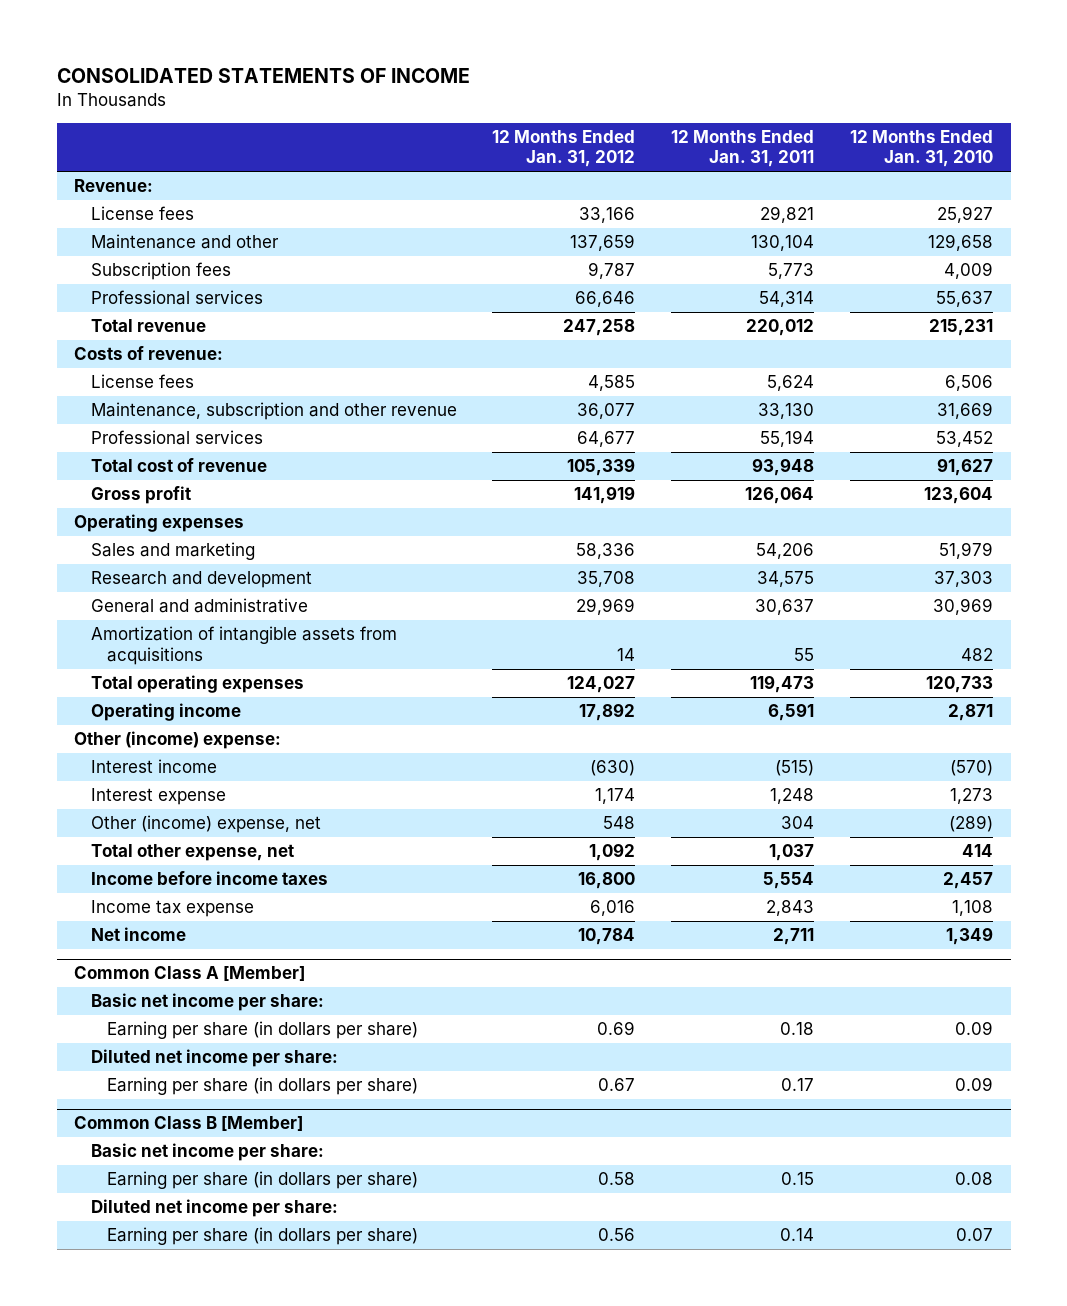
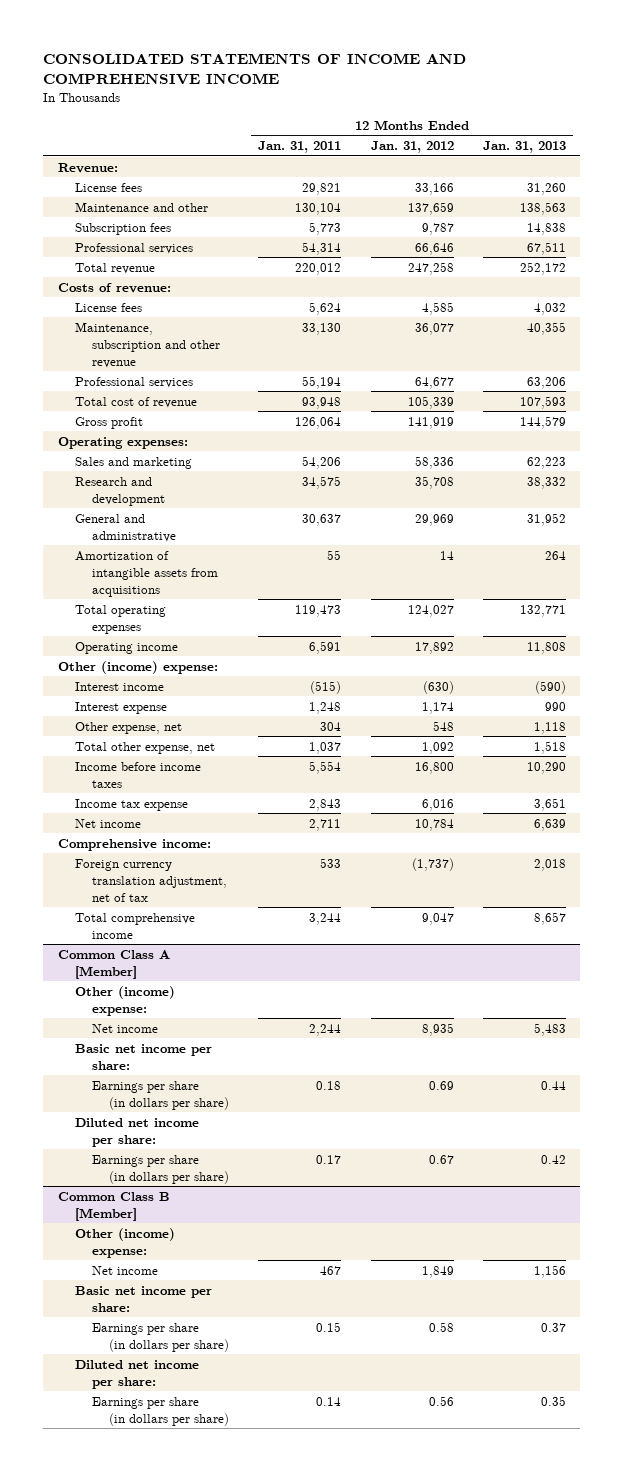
[56,67,470,83] CONSOLIDATED STATEMENTS OF INCOME -> [43,52,467,86] CONSOLIDATED STATEMENTS OF INCOME AND COMPREHENSIVE INCOME
[849,129,993,168] 12 Months Ended Jan. 31, 2010 -> none
none -> [482,141,566,154] Jan. 31, 2013
[74,514,245,533] Operating expenses -> [57,436,188,449] Operating expenses:
[90,815,321,834] Other (income) expense, net -> [75,721,183,734] Other expense, net
none -> [57,838,211,851] Comprehensive income:
none -> [75,858,228,902] Foreign currency translation adjustment, net of tax
none -> [75,912,196,939] Total comprehensive income
none -> [75,985,176,1016] Other (income) expense:
none -> [92,1023,159,1033] Net income
[107,1021,419,1040] Earning per share (in dollars per share) -> [92,1080,230,1110] Earnings per share (in dollars per share)
[107,1077,419,1096] Earning per share (in dollars per share) -> [92,1154,230,1184] Earnings per share (in dollars per share)
none -> [75,1227,176,1258] Other (income) expense:
none -> [92,1265,159,1275] Net income
[107,1171,419,1190] Earning per share (in dollars per share) -> [92,1322,230,1352] Earnings per share (in dollars per share)
[107,1227,419,1246] Earning per share (in dollars per share) -> [92,1396,230,1426] Earnings per share (in dollars per share)

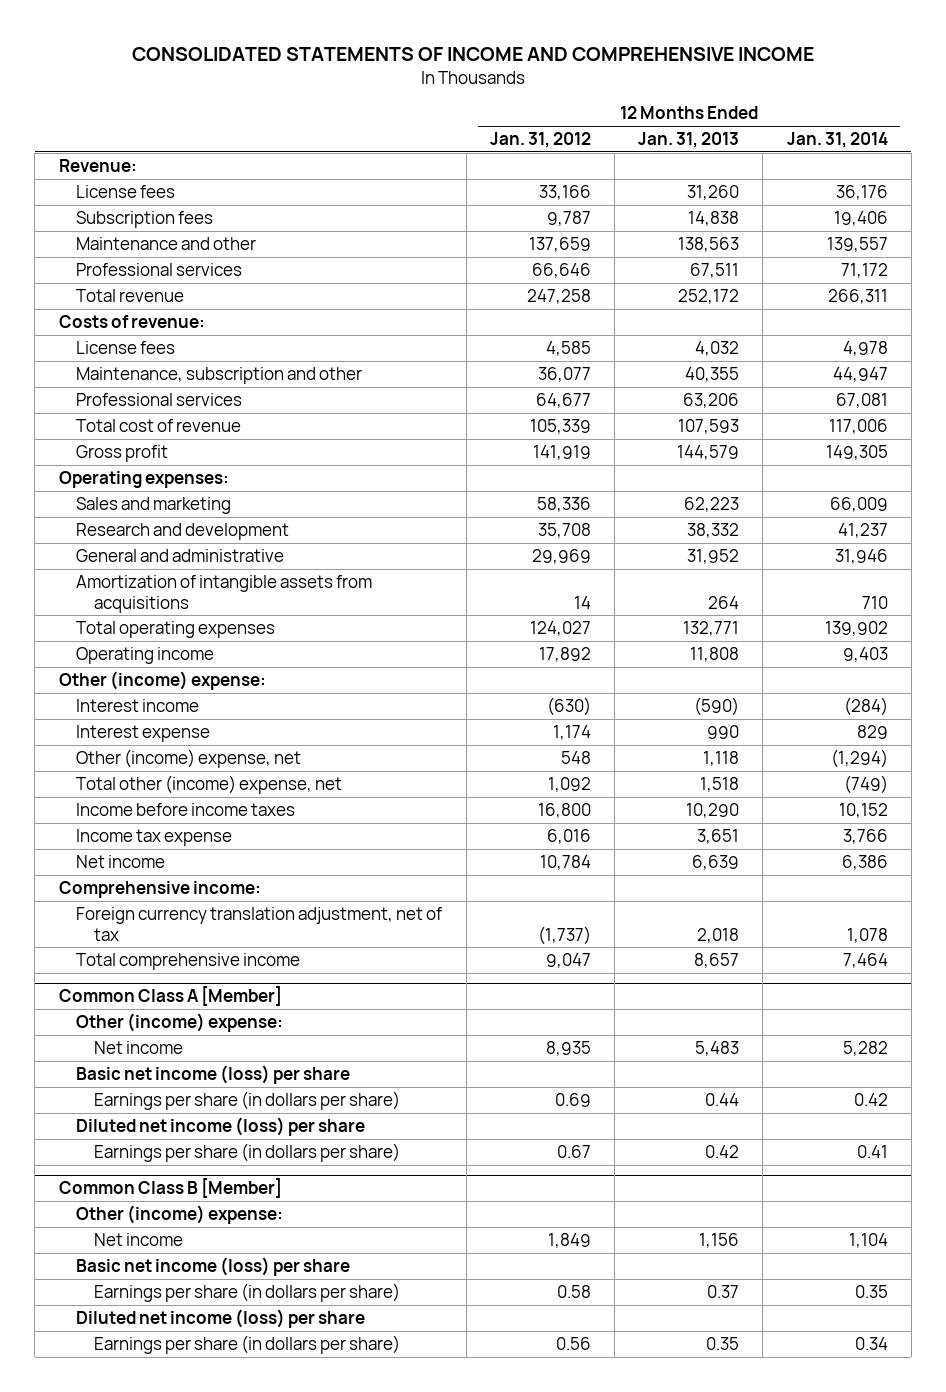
[258,141,342,154] Jan. 31, 2011 -> none
none -> [786,132,888,149] Jan. 31, 2014
[75,201,209,212] Maintenance and other -> [76,236,257,250] Maintenance and other
[75,321,221,368] Maintenance, subscription and other revenue -> [76,366,363,384] Maintenance, subscription and other
[75,721,183,734] Other expense, net -> [76,748,302,768] Other (income) expense, net
[75,741,216,754] Total other expense, net -> [76,774,343,794] Total other (income) expense, net
[75,1043,213,1070] Basic net income per share: -> [76,1064,351,1084] Basic net income (loss) per share
[75,1117,200,1147] Diluted net income per share: -> [76,1116,366,1136] Diluted net income (loss) per share
[75,1285,213,1312] Basic net income per share: -> [76,1256,351,1276] Basic net income (loss) per share
[75,1359,200,1389] Diluted net income per share: -> [76,1308,366,1328] Diluted net income (loss) per share

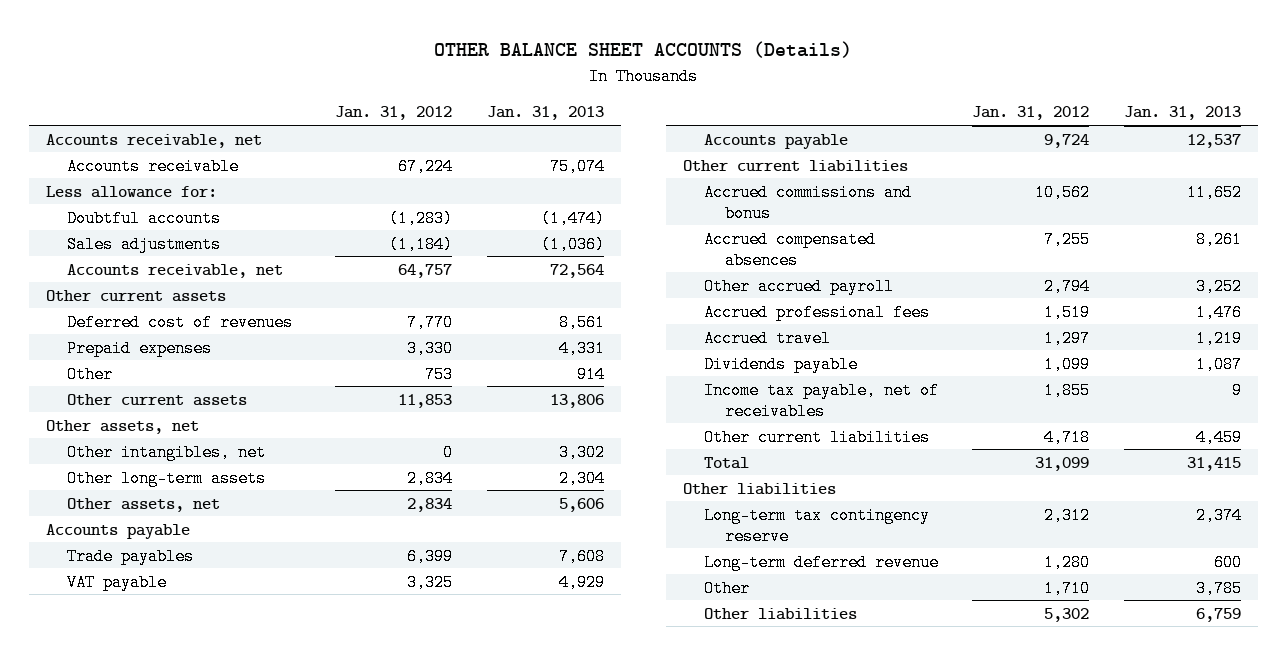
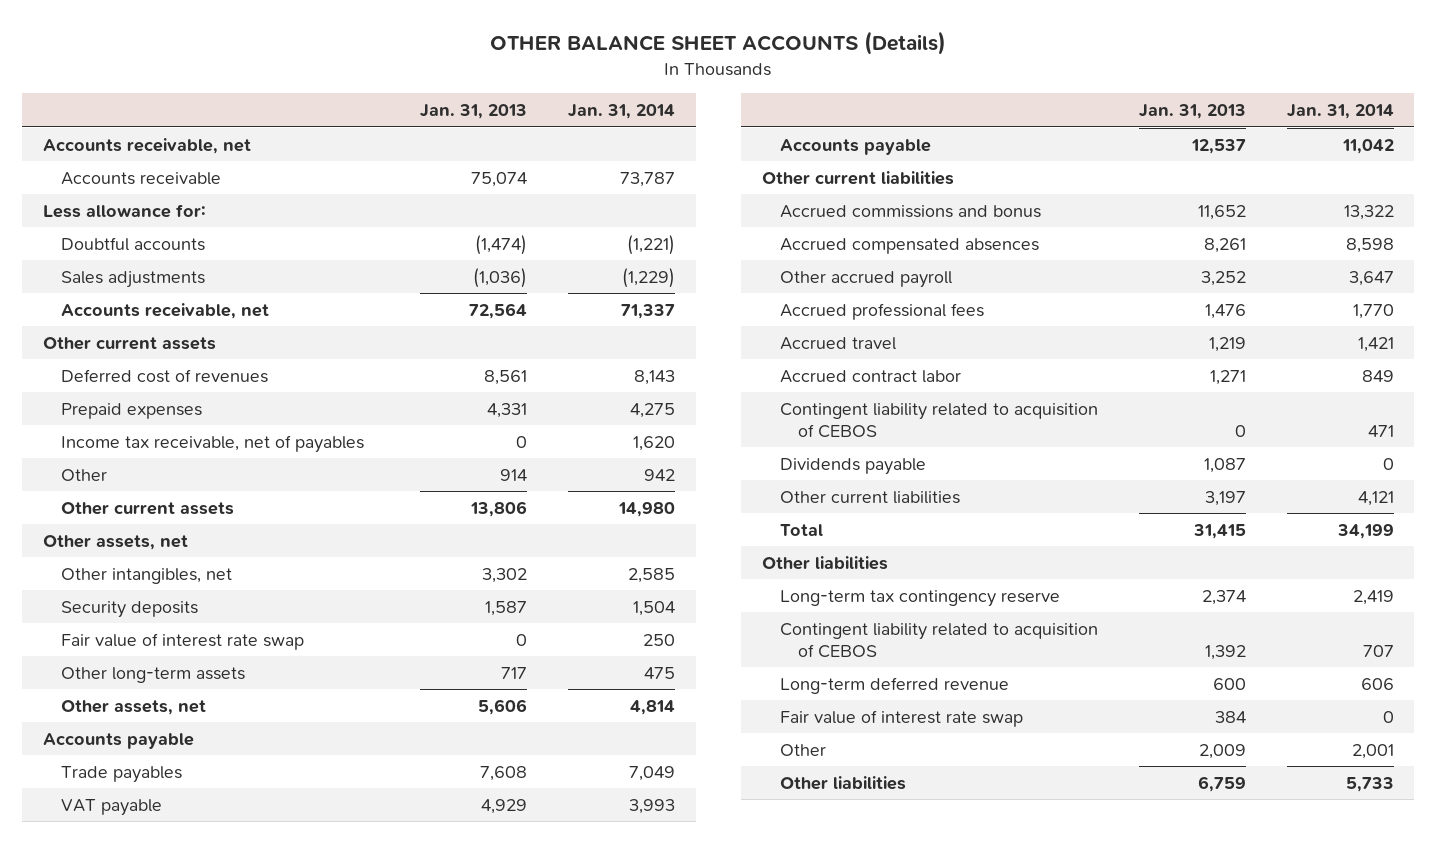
[335,106,453,121] Jan. 31, 2012 -> none
none -> [567,104,675,120] Jan. 31, 2014
none -> [60,434,364,453] Income tax receivable, net of payables
none -> [60,600,198,618] Security deposits
none -> [60,632,304,650] Fair value of interest rate swap
[558,469,605,487] 2,304 -> [500,666,527,679] 717
none -> [779,369,961,383] Accrued contract labor
none -> [779,402,1098,438] Contingent liability related to acquisition of CEBOS
[703,381,939,420] Income tax payable, net of receivables -> none
[1195,428,1242,446] 4,459 -> [1204,490,1246,506] 3,197
none -> [779,622,1098,658] Contingent liability related to acquisition of CEBOS
none -> [779,709,1023,727] Fair value of interest rate swap
[1195,579,1242,597] 3,785 -> [1198,743,1246,759] 2,009

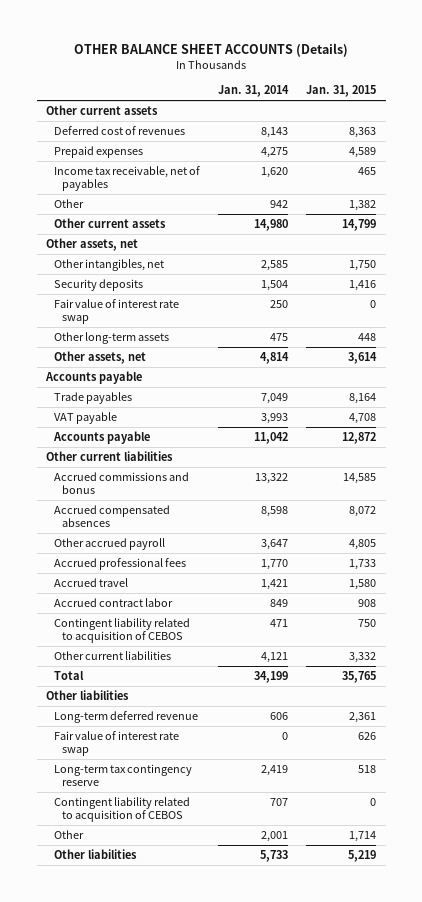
[419,104,527,120] Jan. 31, 2013 -> none
none -> [306,85,377,98] Jan. 31, 2015
[42,137,251,154] Accounts receivable, net -> none
[60,171,221,185] Accounts receivable -> none
[42,203,206,218] Less allowance for: -> none
[60,236,205,251] Doubtful accounts -> none
[60,270,205,288] Sales adjustments -> none
[60,302,269,319] Accounts receivable, net -> none
[779,457,926,475] Dividends payable -> none
[779,589,1060,607] Long-term tax contingency reserve -> [54,764,193,787] Long-term tax contingency reserve
[779,622,1098,658] Contingent liability related to acquisition of CEBOS -> [54,797,191,823] Contingent liability related to acquisition of CEBOS

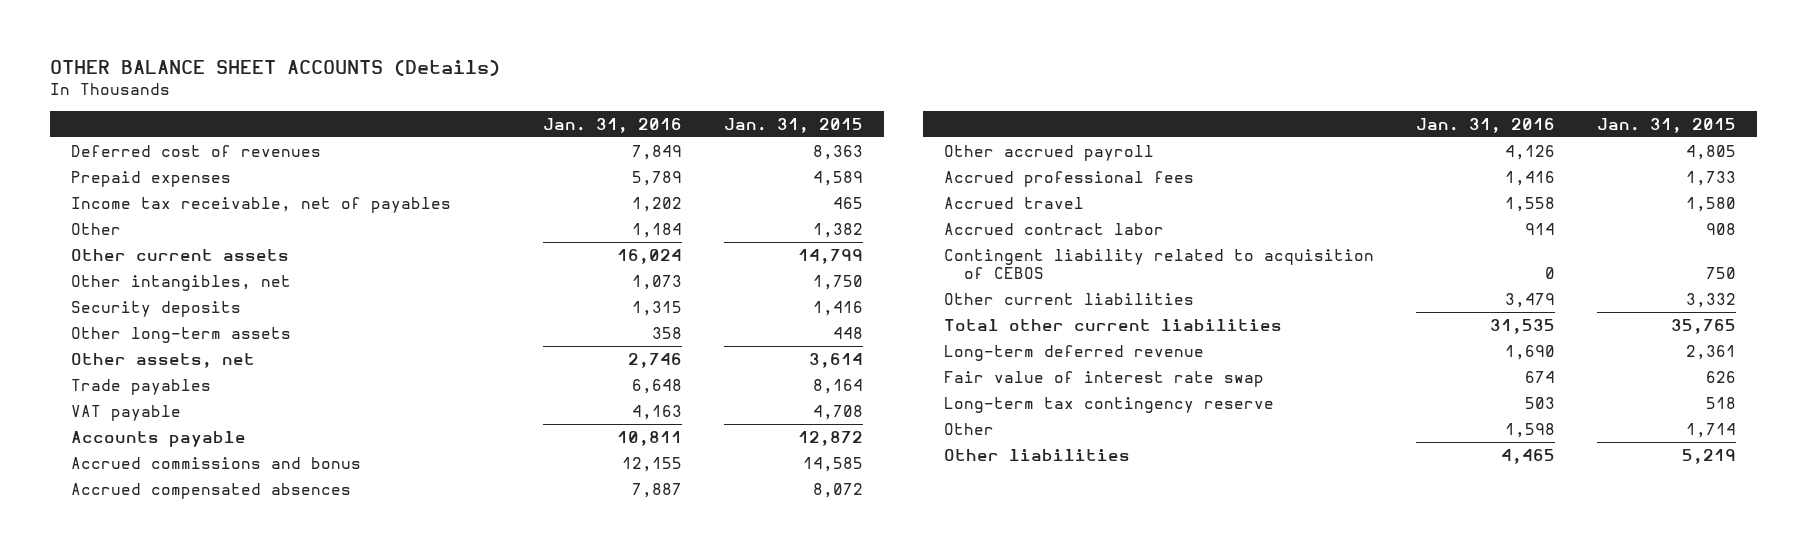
[218,85,290,98] Jan. 31, 2014 -> none
none -> [542,117,682,133] Jan. 31, 2016
[45,105,158,116] Other current assets -> none
[45,238,138,252] Other assets, net -> none
[54,299,180,325] Fair value of interest rate swap -> none
[44,371,142,385] Accounts payable -> none
[45,451,173,462] Other current liabilities -> none
[45,690,129,701] Other liabilities -> none
[54,671,85,681] Total -> [943,319,1282,332] Total other current liabilities
[54,797,191,823] Contingent liability related to acquisition of CEBOS -> none

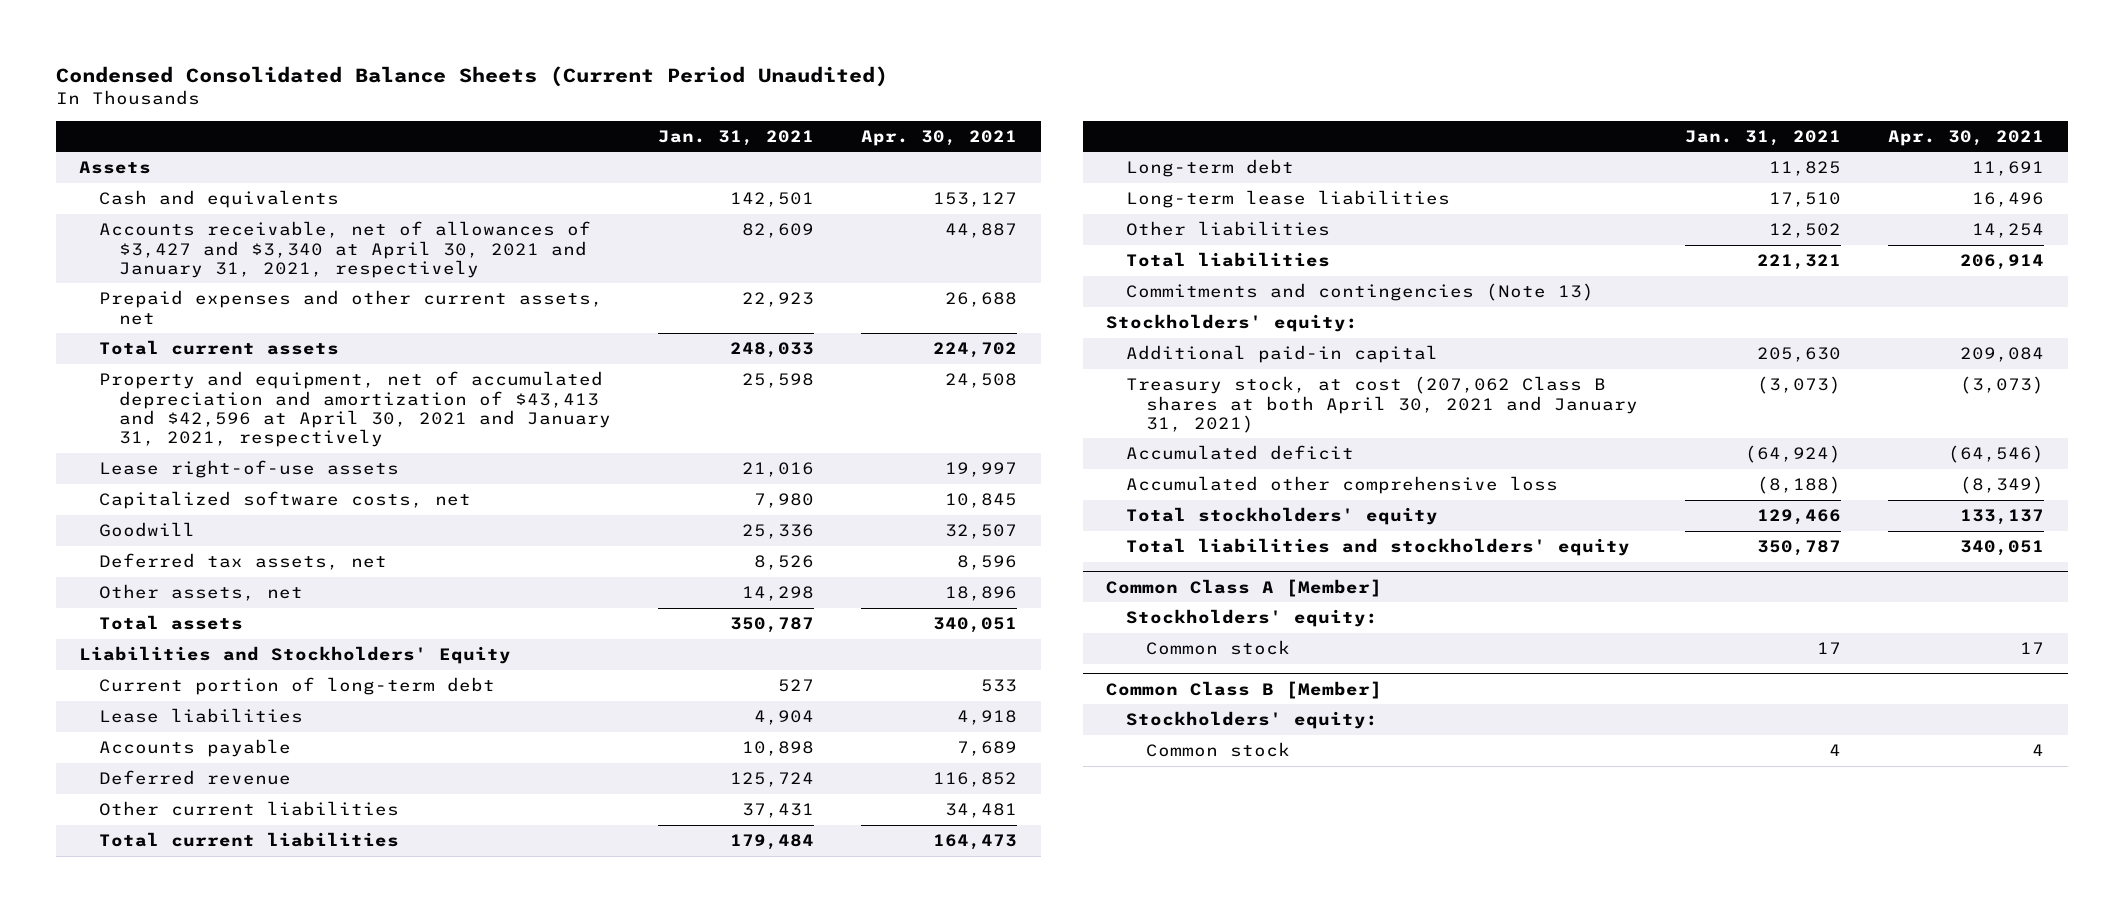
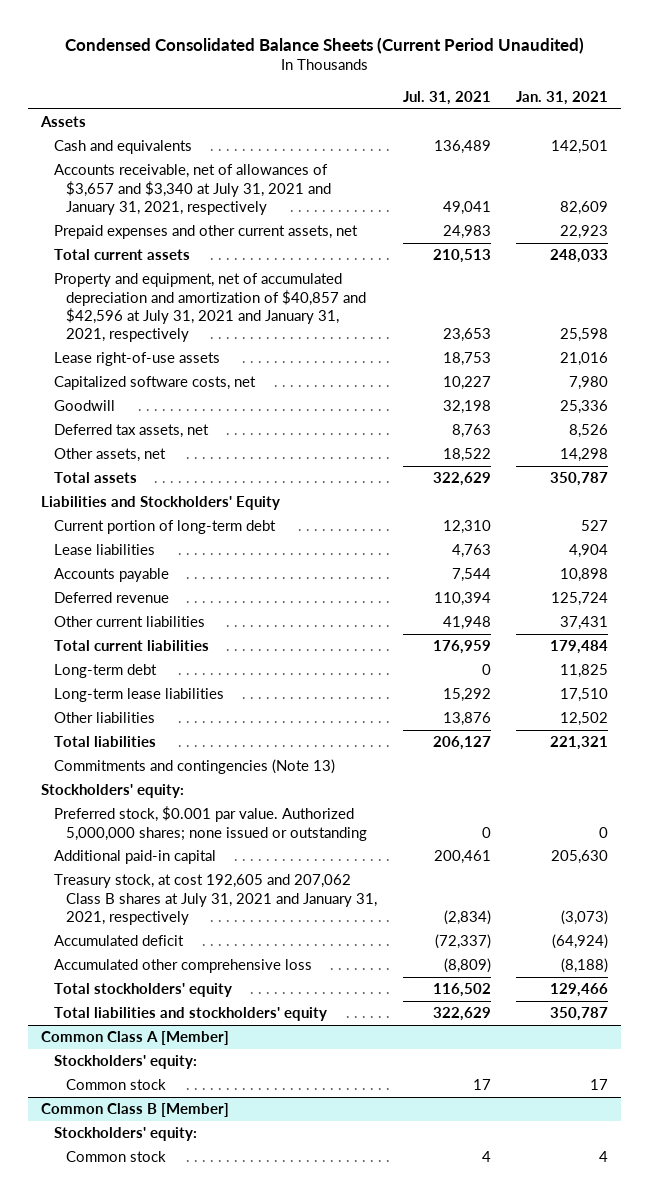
[861,129,1018,146] Apr. 30, 2021 -> none
none -> [402,90,491,105] Jul. 31, 2021
[99,221,592,278] Accounts receivable, net of allowances of $3,427 and $3,340 at April 30, 2021 and January 31, 2021, respectively -> [53,164,332,215] Accounts receivable, net of allowances of $3,657 and $3,340 at July 31, 2021 and January 31, 2021, respectively
[99,371,611,448] Property and equipment, net of accumulated depreciation and amortization of $43,413 and $42,596 at April 30, 2021 and January 31, 2021, respectively -> [53,273,367,343] Property and equipment, net of accumulated depreciation and amortization of $40,857 and $42,596 at July 31, 2021 and January 31, 2021, respectively
none -> [53,806,368,841] Preferred stock, $0.001 par value. Authorized 5,000,000 shares; none issued or outstanding
[1125,376,1638,433] Treasury stock, at cost (207,062 Class B shares at both April 30, 2021 and January 31, 2021) -> [53,874,378,925] Treasury stock, at cost 192,605 and 207,062 Class B shares at July 31, 2021 and January 31, 2021, respectively

